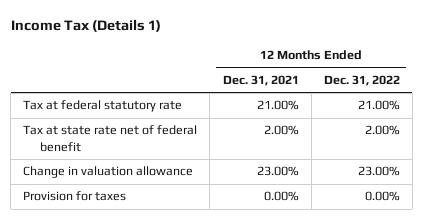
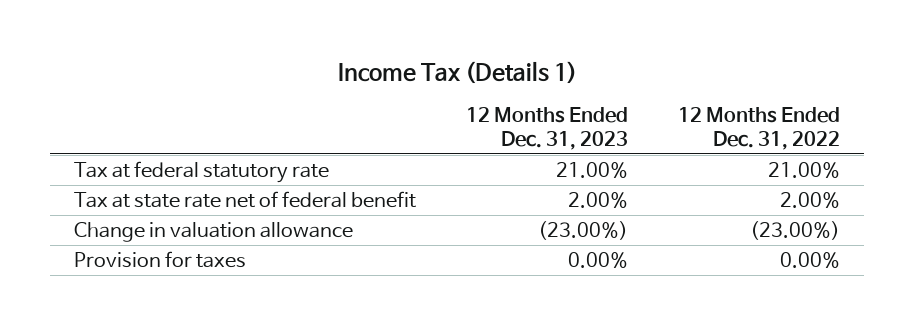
[222,75,299,87] Dec. 31, 2021 -> none
none -> [465,107,628,150] 12 Months Ended Dec. 31, 2023
[357,166,400,177] 23.00% -> [749,221,840,241] (23.00%)

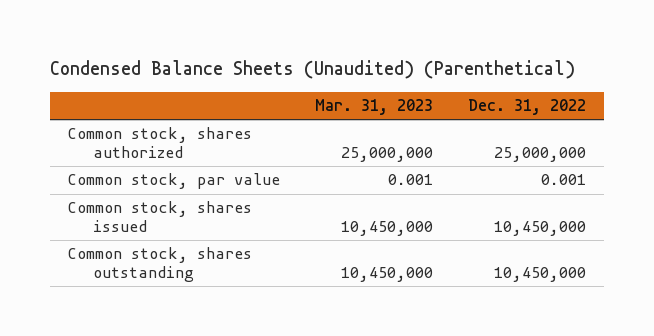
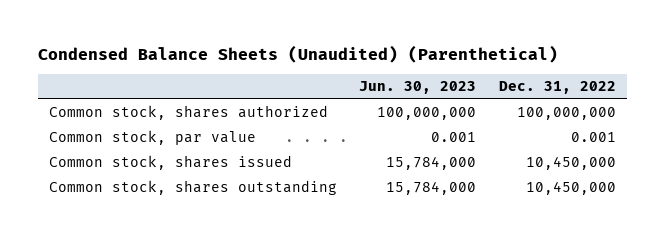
[315,98,434,115] Mar. 31, 2023 -> none
none -> [359,81,477,95] Jun. 30, 2023
[494,147,587,163] 25,000,000 -> [516,107,616,121] 100,000,000

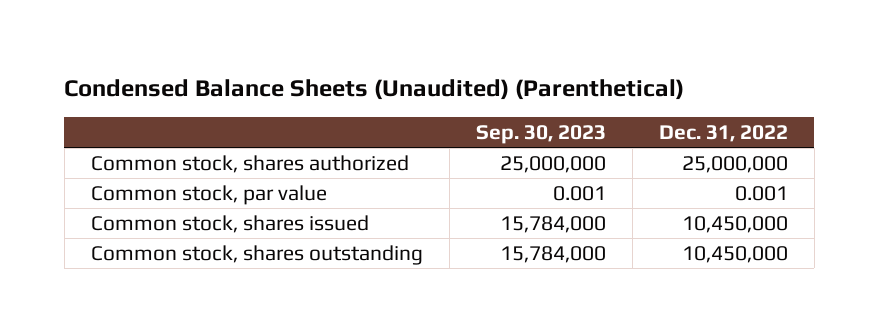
[359,81,477,95] Jun. 30, 2023 -> none
none -> [475,124,606,144] Sep. 30, 2023
[516,107,616,121] 100,000,000 -> [681,155,788,173] 25,000,000

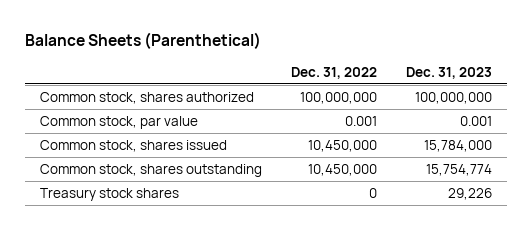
[64,79,685,101] Condensed Balance Sheets (Unaudited) (Parenthetical) -> [24,32,261,50] Balance Sheets (Parenthetical)
[475,124,606,144] Sep. 30, 2023 -> none
none -> [406,66,493,79] Dec. 31, 2023
[681,155,788,173] 25,000,000 -> [299,91,377,104] 100,000,000
none -> [39,187,179,201] Treasury stock shares

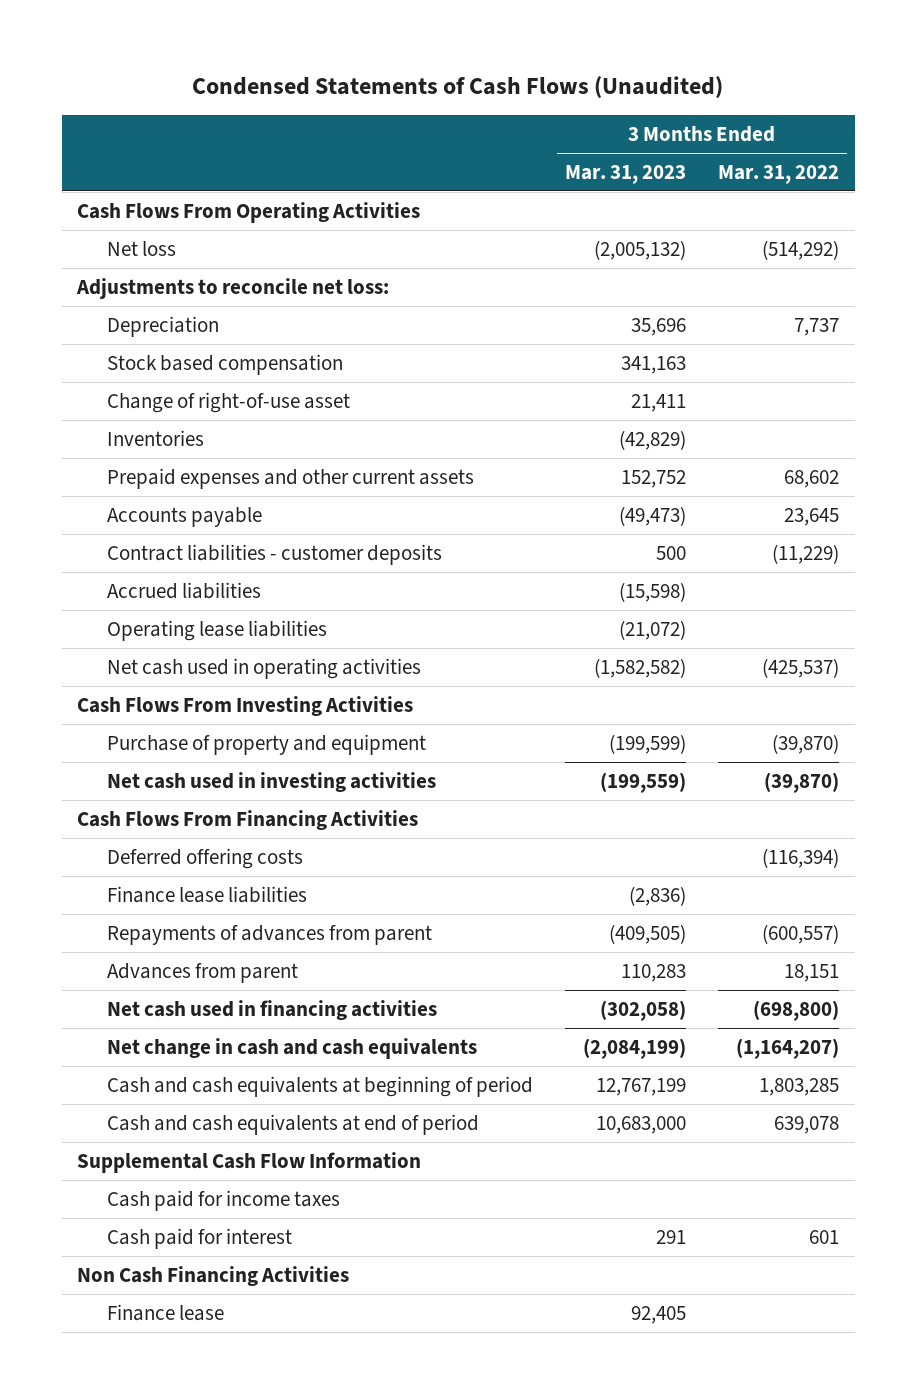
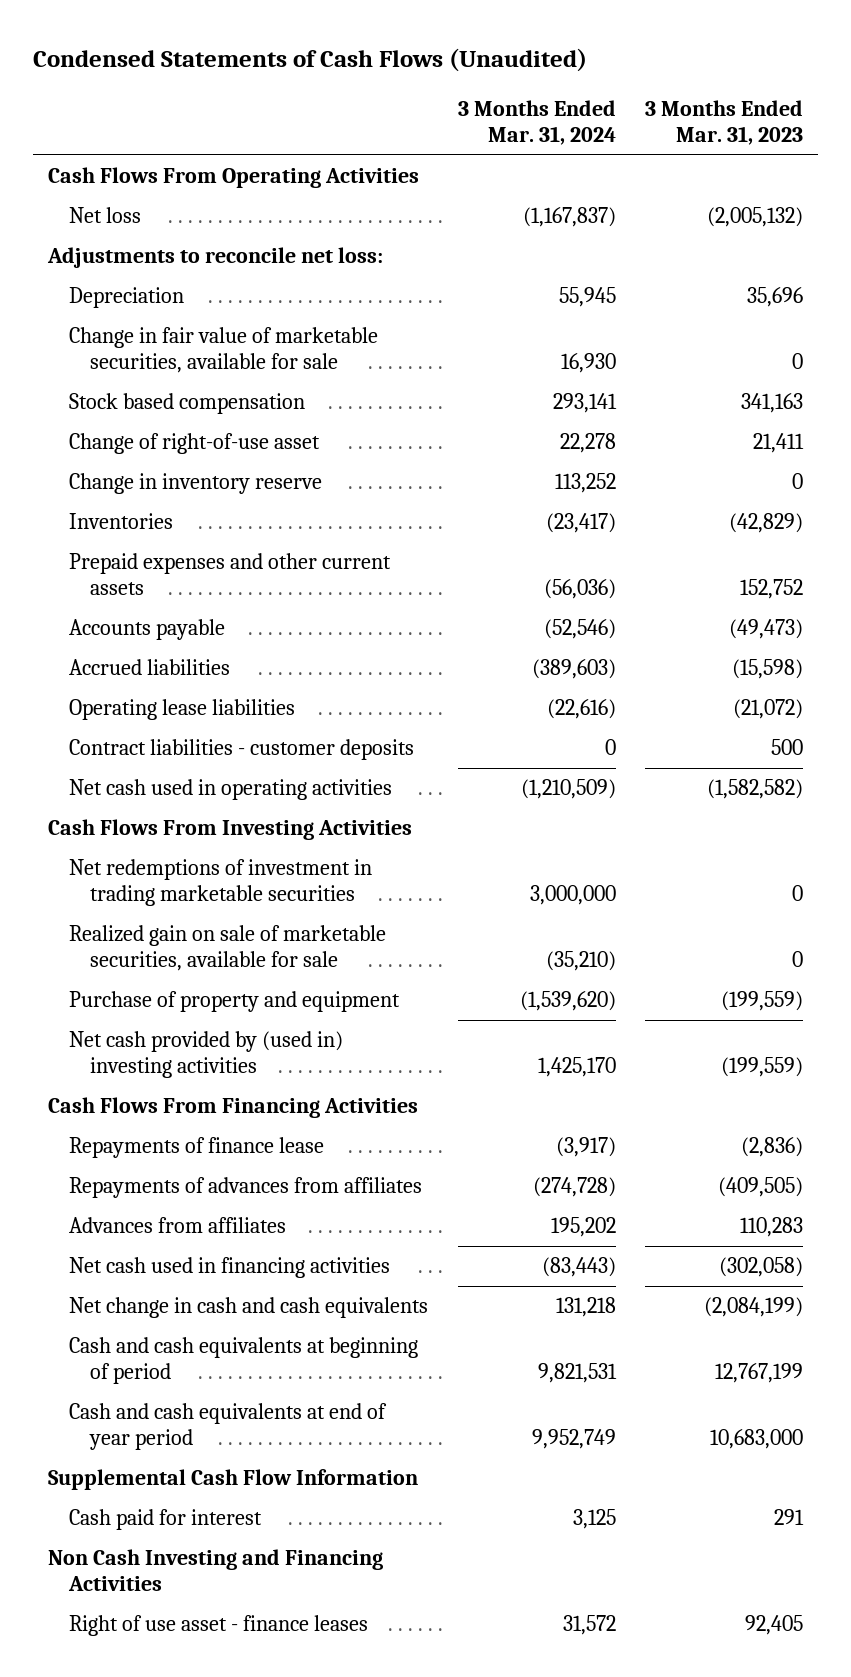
[717,164,839,184] Mar. 31, 2022 -> none
none -> [457,100,616,146] 3 Months Ended Mar. 31, 2024
none -> [69,327,379,374] Change in fair value of marketable securities, available for sale
none -> [69,473,323,495] Change in inventory reserve
[107,543,443,565] Contract liabilities - customer deposits -> [69,739,415,761] Contract liabilities - customer deposits
none -> [69,859,373,907] Net redemptions of investment in trading marketable securities
none -> [69,925,387,972] Realized gain on sale of marketable securities, available for sale
[608,733,686,754] (199,599) -> [721,991,804,1012] (199,559)
[107,771,437,792] Net cash used in investing activities -> [69,1031,344,1079] Net cash provided by (used in) investing activities
[107,847,304,869] Deferred offering costs -> none
[107,885,308,903] Finance lease liabilities -> [69,1137,325,1159] Repayments of finance lease
[107,924,433,945] Repayments of advances from parent -> [69,1177,423,1199] Repayments of advances from affiliates
[107,962,299,983] Advances from parent -> [69,1217,287,1234] Advances from affiliates
[107,1113,480,1135] Cash and cash equivalents at end of period -> [69,1403,388,1451] Cash and cash equivalents at end of year period
[107,1189,341,1211] Cash paid for income taxes -> none
[77,1265,350,1286] Non Cash Financing Activities -> [47,1549,383,1592] Non Cash Investing and Financing Activities
[107,1303,225,1321] Finance lease -> [69,1615,369,1637] Right of use asset - finance leases

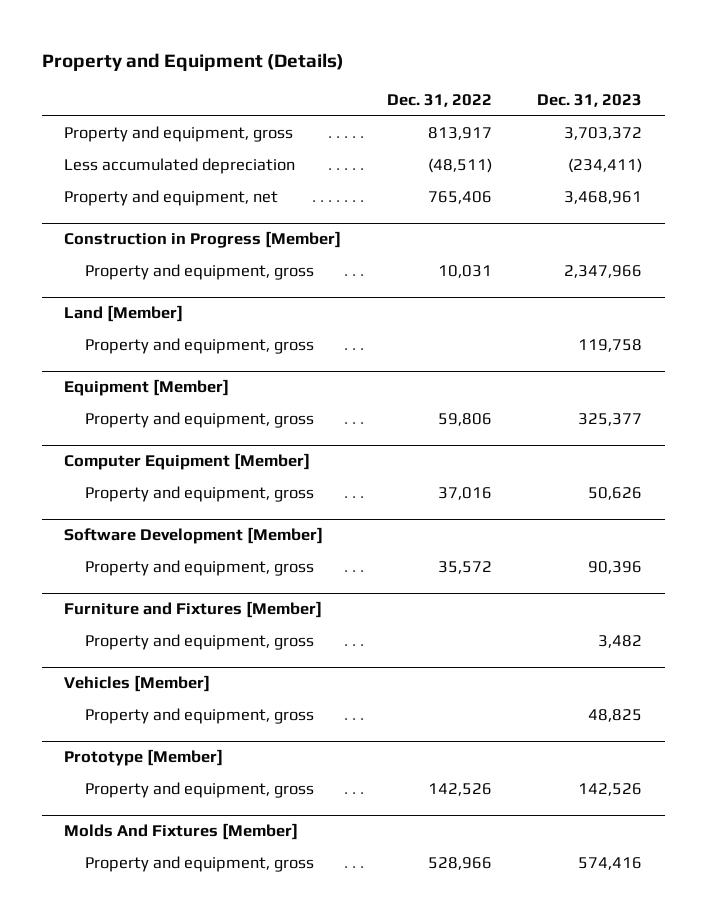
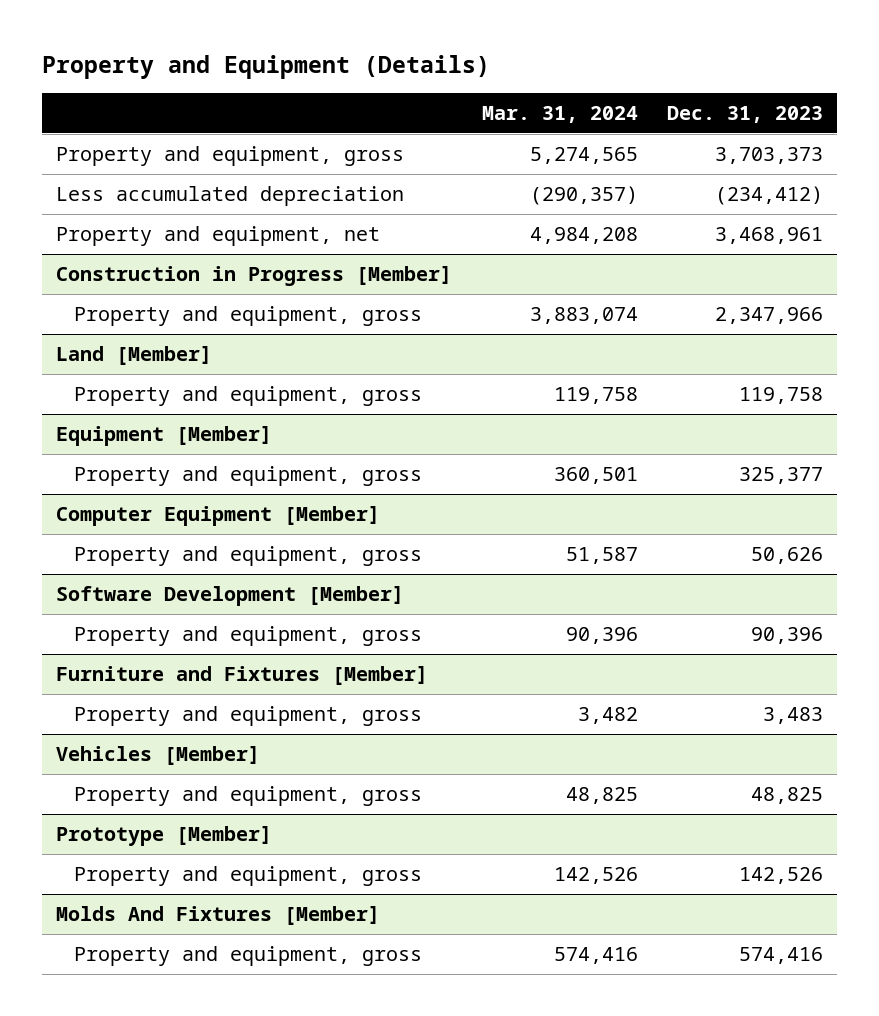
[386,94,492,108] Dec. 31, 2022 -> none
none -> [481,105,638,123] Mar. 31, 2024
[564,127,643,141] 3,703,372 -> [714,147,823,165] 3,703,373
[568,158,643,174] (234,411) -> [714,186,823,206] (234,412)
[598,635,643,649] 3,482 -> [762,707,823,725] 3,483

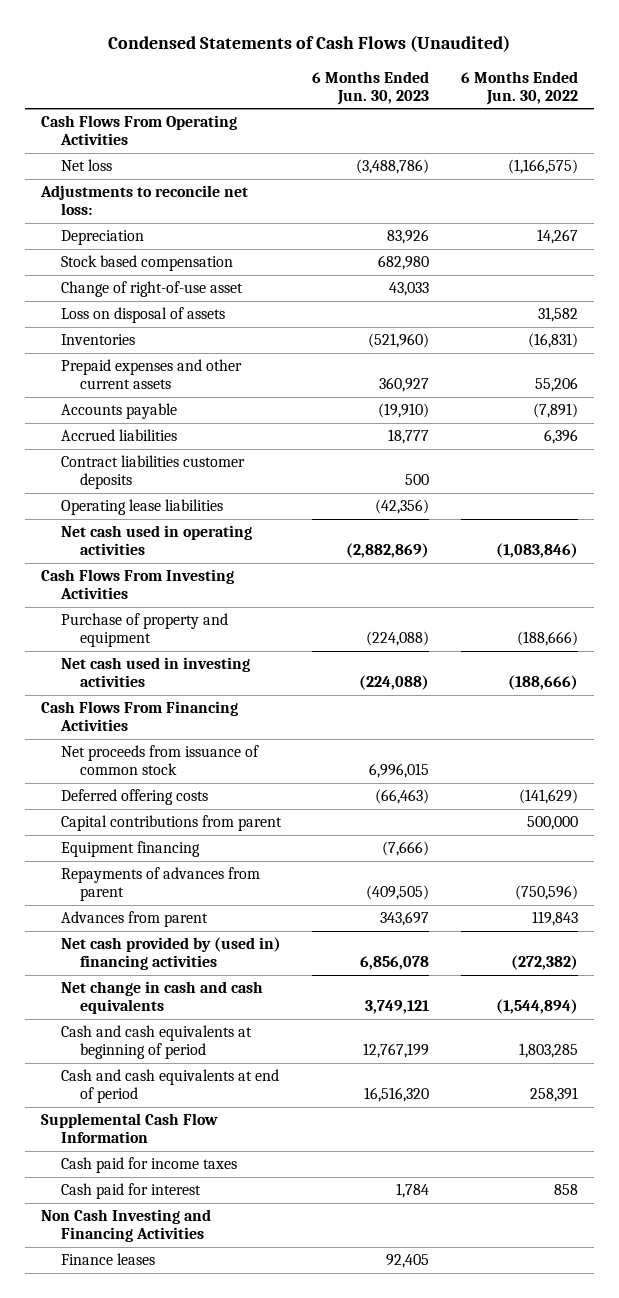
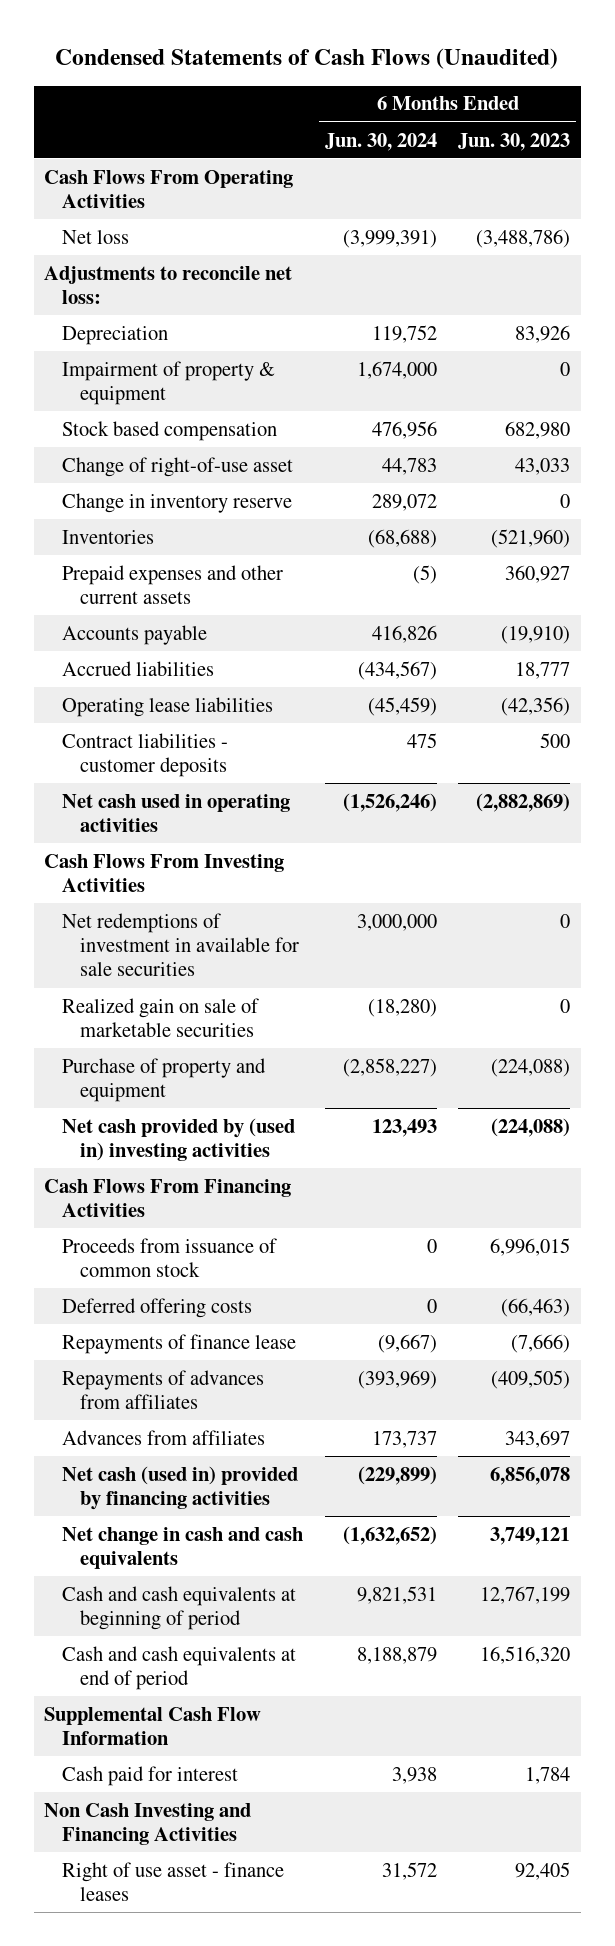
[460,70,578,105] 6 Months Ended Jun. 30, 2022 -> none
none -> [324,132,437,151] Jun. 30, 2024
none -> [62,360,276,406] Impairment of property & equipment
[60,307,225,324] Loss on disposal of assets -> none
none -> [62,492,293,513] Change in inventory reserve
[60,455,245,490] Contract liabilities customer deposits -> none
none -> [62,732,229,778] Contract liabilities - customer deposits
none -> [62,912,299,977] Net redemptions of investment in available for sale securities
none -> [62,997,260,1038] Realized gain on sale of marketable securities
[60,657,250,688] Net cash used in investing activities -> [62,1117,296,1162] Net cash provided by (used in) investing activities
[60,745,259,776] Net proceeds from issuance of common stock -> [62,1237,278,1278] Proceeds from issuance of common stock
[60,815,282,832] Capital contributions from parent -> none
[60,841,200,858] Equipment financing -> [62,1333,297,1354] Repayments of finance lease
[60,867,260,902] Repayments of advances from parent -> [62,1369,265,1410] Repayments of advances from affiliates
[60,911,208,928] Advances from parent -> [62,1429,266,1445] Advances from affiliates
[60,937,281,971] Net cash provided by (used in) financing activities -> [62,1465,299,1511] Net cash (used in) provided by financing activities
[60,1157,237,1174] Cash paid for income taxes -> none
[60,1253,155,1266] Finance leases -> [62,1861,285,1902] Right of use asset - finance leases

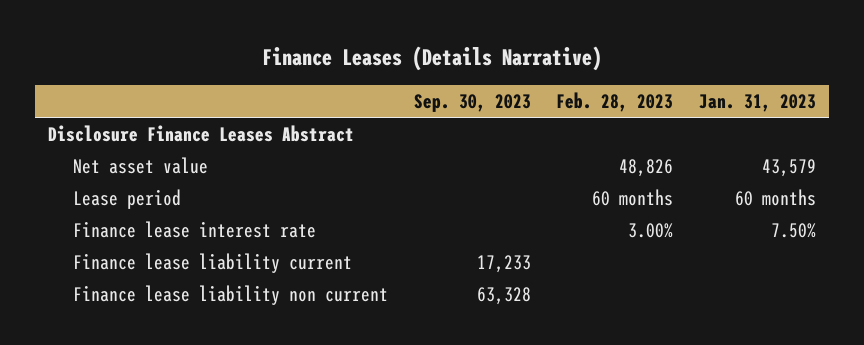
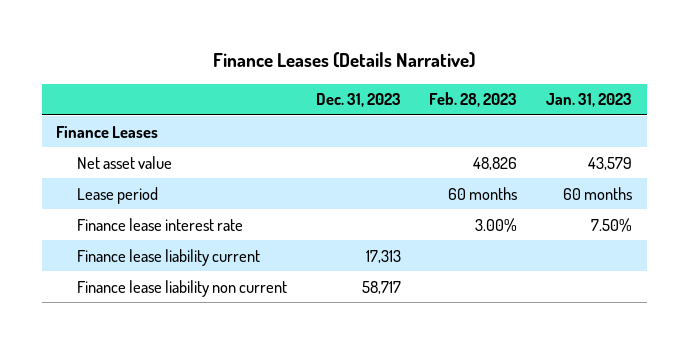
[413,93,531,112] Sep. 30, 2023 -> none
none -> [315,93,401,108] Dec. 31, 2023
[47,124,354,142] Disclosure Finance Leases Abstract -> [56,125,159,138] Finance Leases

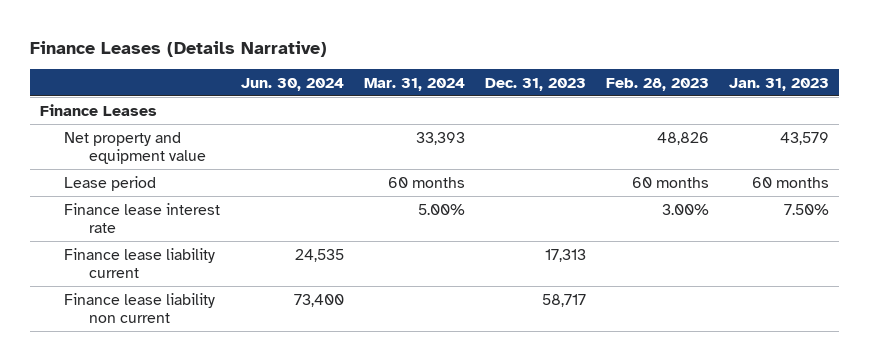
none -> [240,77,344,91] Jun. 30, 2024
none -> [363,77,465,91] Mar. 31, 2024
[76,155,172,169] Net asset value -> [64,131,206,164] Net property and equipment value

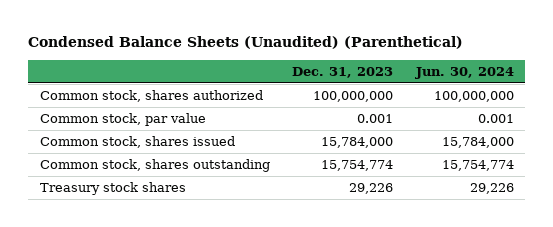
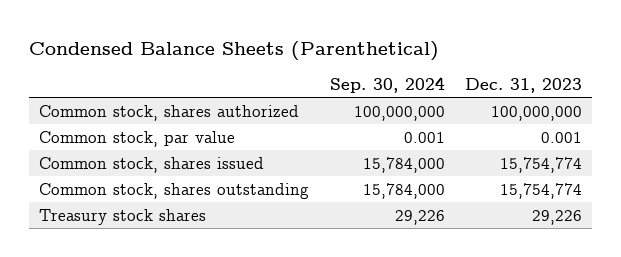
[28,36,464,50] Condensed Balance Sheets (Unaudited) (Parenthetical) -> [29,40,440,61] Condensed Balance Sheets (Parenthetical)
[414,66,514,79] Jun. 30, 2024 -> none
none -> [329,76,445,93] Sep. 30, 2024
[321,137,394,149] 15,784,000 -> [499,156,582,173] 15,754,774

